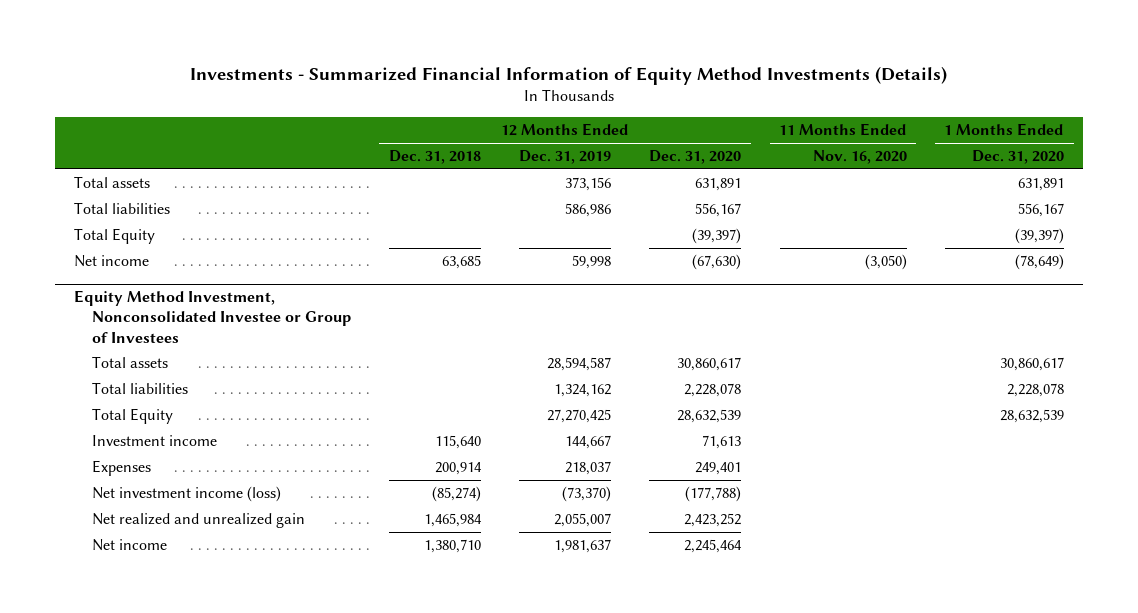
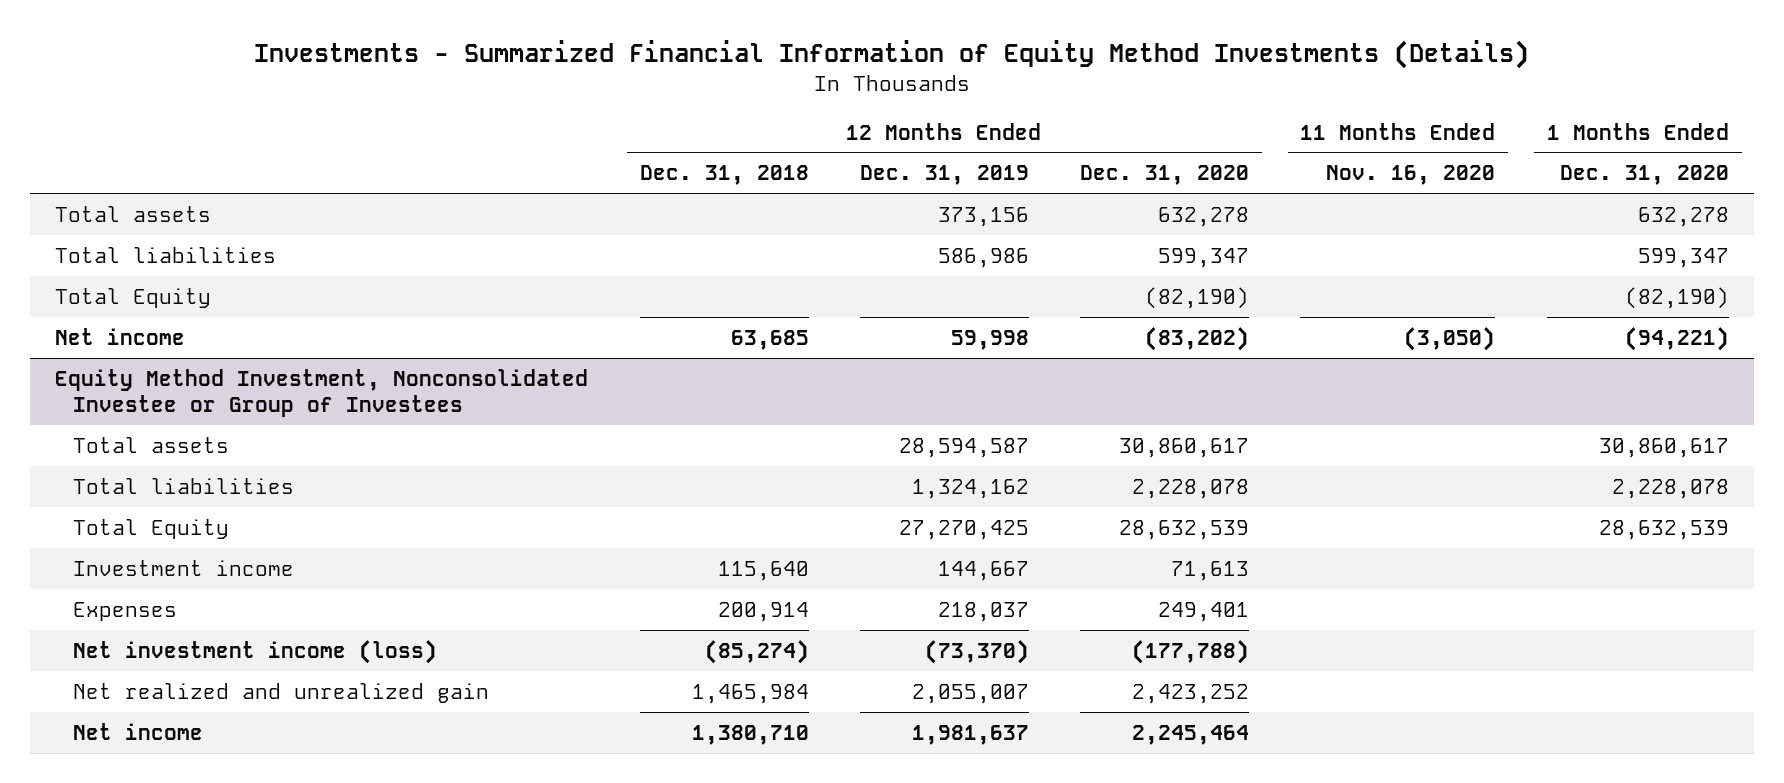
[695,178,742,192] 631,891 -> [1158,206,1250,227] 632,278
[1017,178,1064,192] 631,891 -> [1637,206,1729,227] 632,278
[695,203,742,218] 556,167 -> [1158,247,1250,268] 599,347
[1017,203,1064,218] 556,167 -> [1637,247,1729,268] 599,347
[692,228,742,245] (39,397) -> [1145,286,1250,309] (82,190)
[1014,228,1064,245] (39,397) -> [1624,286,1729,309] (82,190)
[692,254,742,271] (67,630) -> [1145,326,1250,351] (83,202)
[1014,254,1064,271] (78,649) -> [1624,326,1729,351] (94,221)

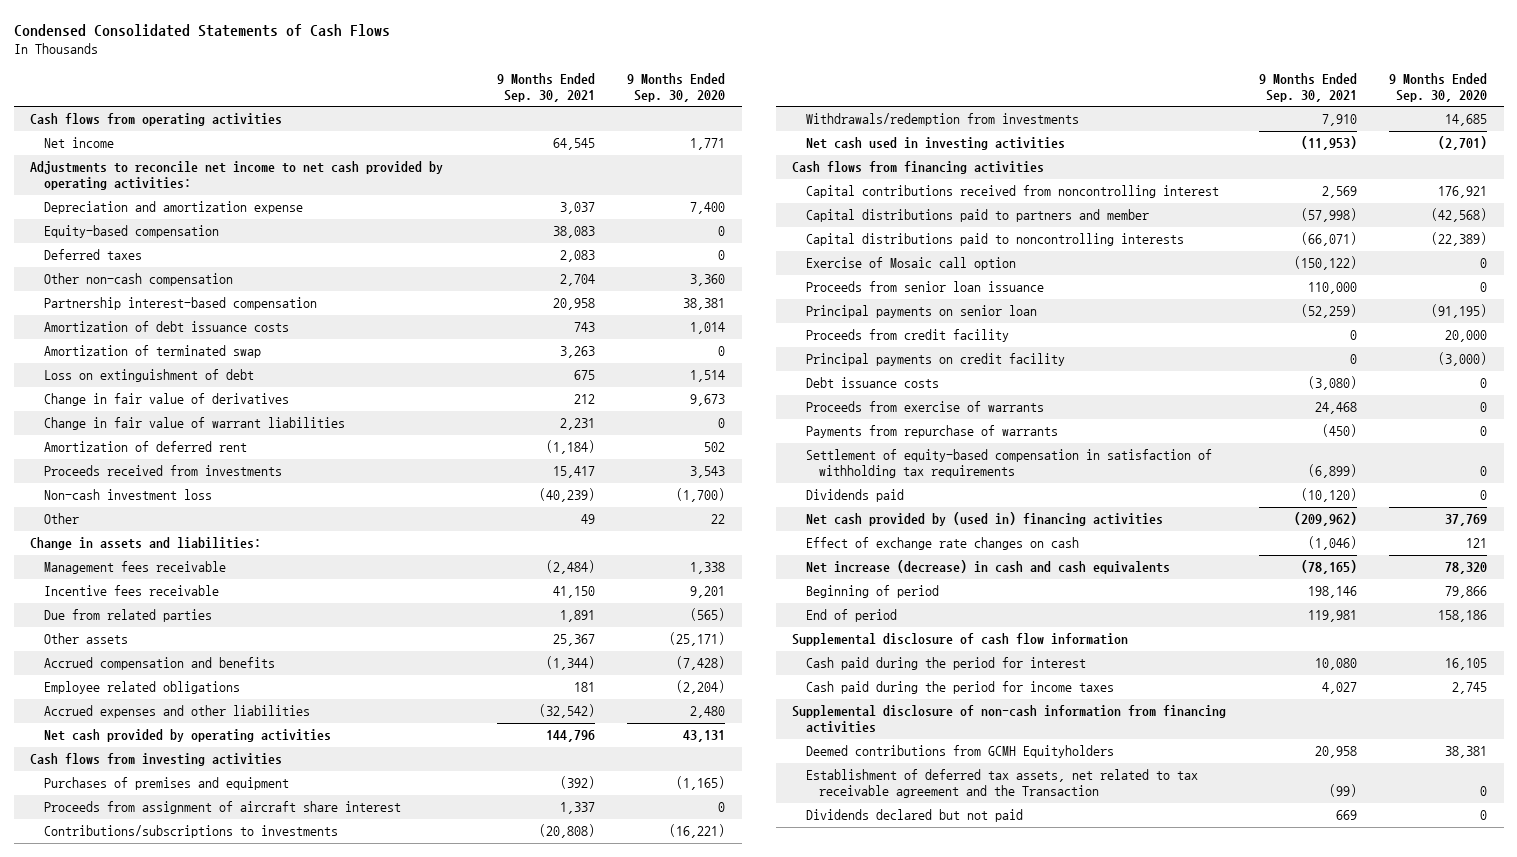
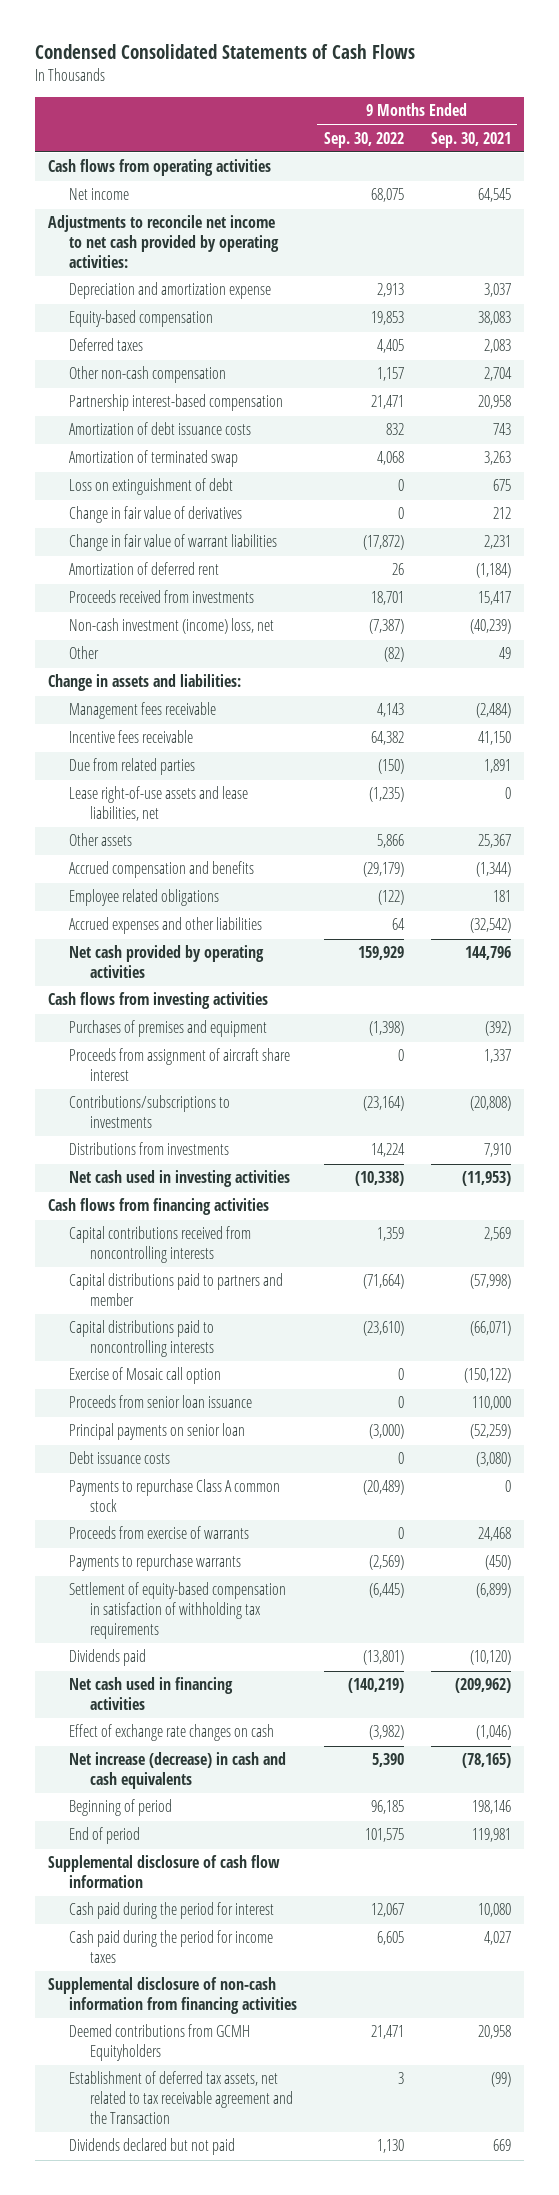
[627,72,726,102] 9 Months Ended Sep. 30, 2020 -> none
none -> [324,131,405,148] Sep. 30, 2022
[43,489,212,501] Non-cash investment loss -> [69,618,275,635] Non-cash investment (income) loss, net
none -> [69,786,249,822] Lease right-of-use assets and lease liabilities, net
[805,113,1079,127] Withdrawals/redemption from investments -> [69,1142,230,1156] Distributions from investments
[805,185,1219,199] Capital contributions received from noncontrolling interest -> [69,1226,252,1264] Capital contributions received from noncontrolling interests
[805,329,1009,343] Proceeds from credit facility -> none
[805,353,1065,367] Principal payments on credit facility -> none
none -> [69,1479,281,1513] Payments to repurchase Class A common stock
[805,425,1058,439] Payments from repurchase of warrants -> [69,1554,242,1572] Payments to repurchase warrants
[805,512,1163,527] Net cash provided by (used in) financing activities -> [69,1677,234,1711] Net cash used in financing activities

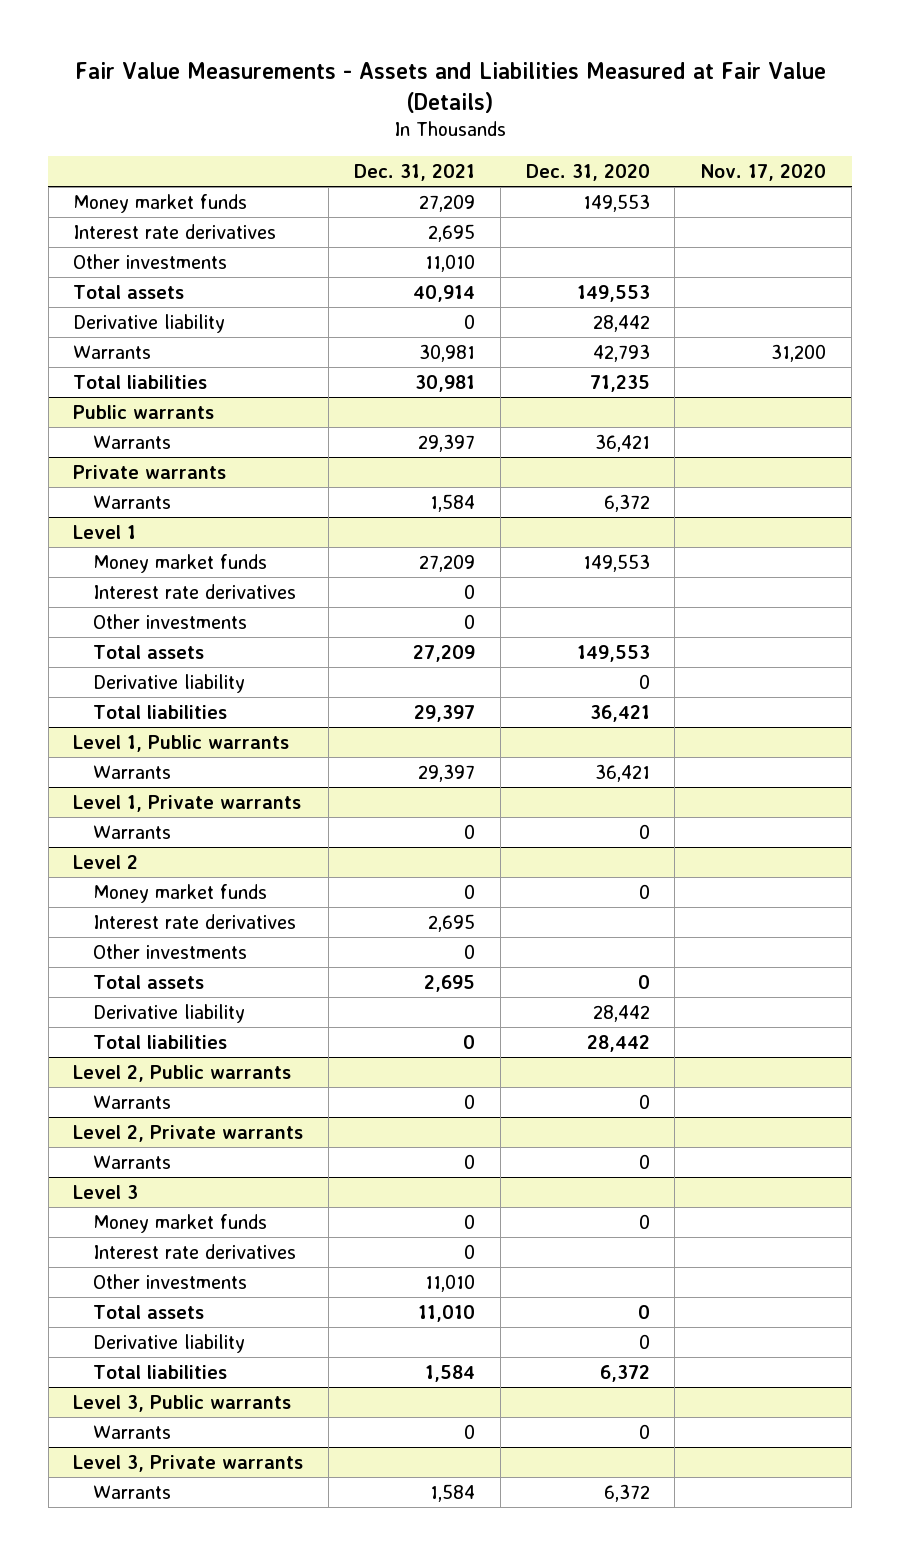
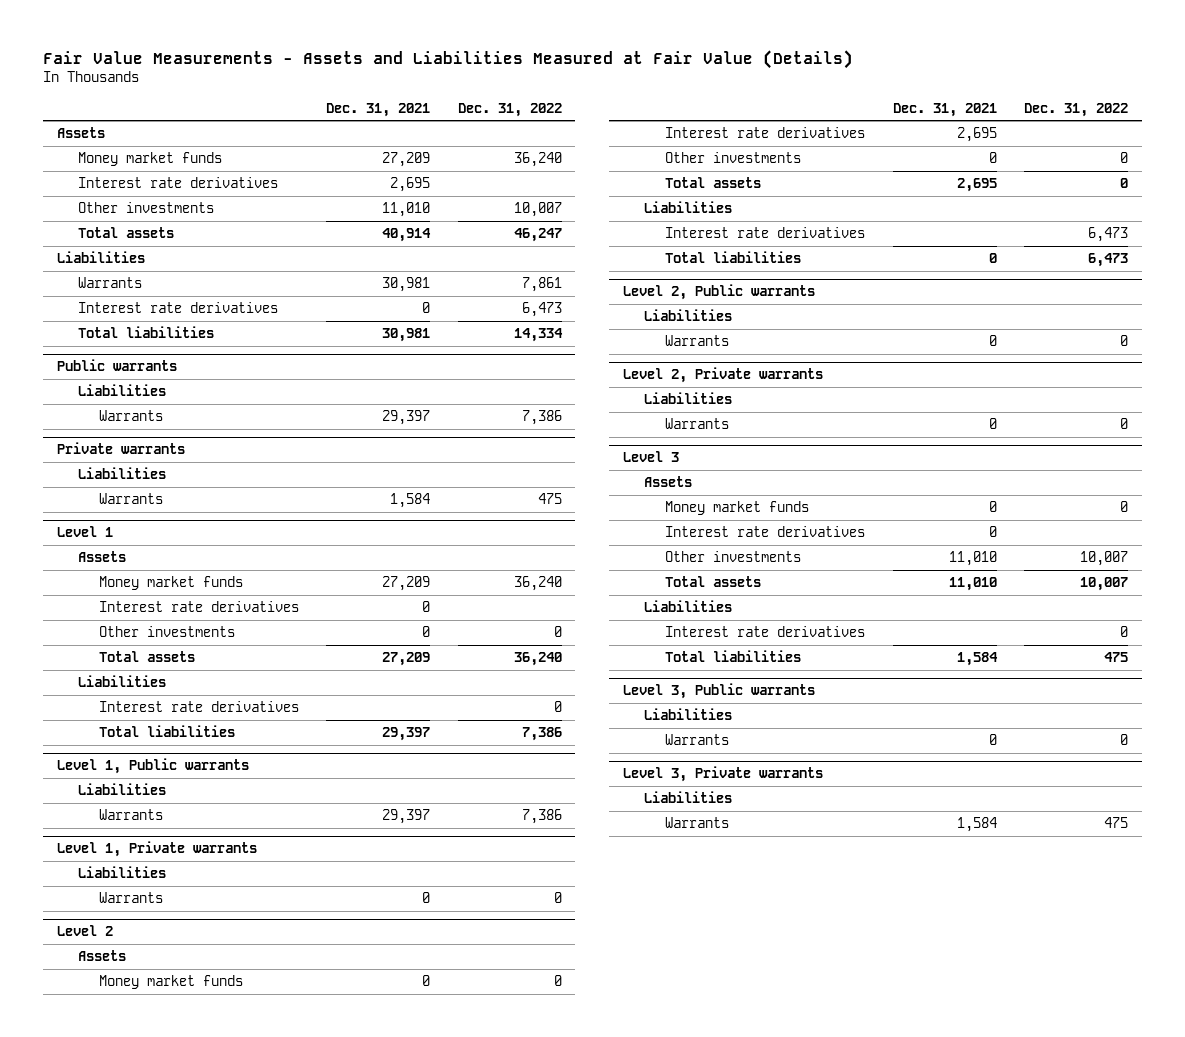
[525,163,650,181] Dec. 31, 2020 -> none
[700,163,827,181] Nov. 17, 2020 -> none
none -> [457,102,562,117] Dec. 31, 2022
none -> [56,127,105,139] Assets
[73,313,226,333] Derivative liability -> none
none -> [56,251,145,264] Liabilities
none -> [77,302,278,314] Interest rate derivatives
none -> [77,384,166,397] Liabilities
none -> [77,467,166,480] Liabilities
none -> [77,551,126,563] Assets
none -> [77,675,166,688] Liabilities
[92,673,245,693] Derivative liability -> [98,701,299,713] Interest rate derivatives
none -> [77,783,166,796] Liabilities
none -> [77,866,166,879] Liabilities
none -> [77,950,126,962] Assets
none -> [644,201,733,214] Liabilities
[92,1003,245,1023] Derivative liability -> [665,227,866,239] Interest rate derivatives
none -> [644,309,733,322] Liabilities
none -> [644,392,733,405] Liabilities
none -> [644,476,693,488] Assets
none -> [644,600,733,613] Liabilities
[92,1333,245,1353] Derivative liability -> [665,626,866,638] Interest rate derivatives
none -> [644,708,733,721] Liabilities
none -> [644,791,733,804] Liabilities

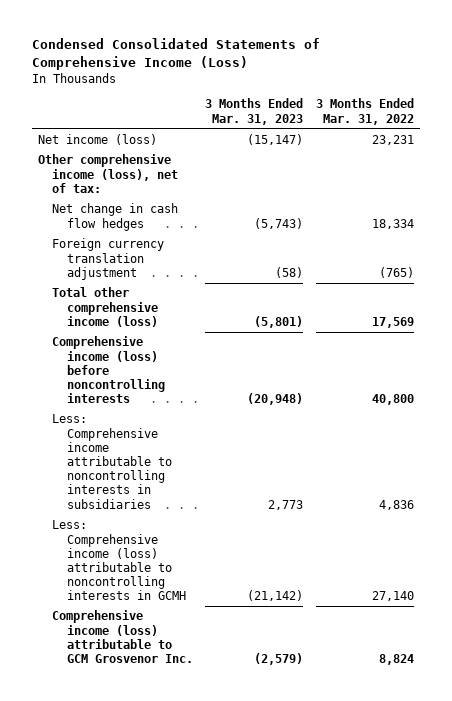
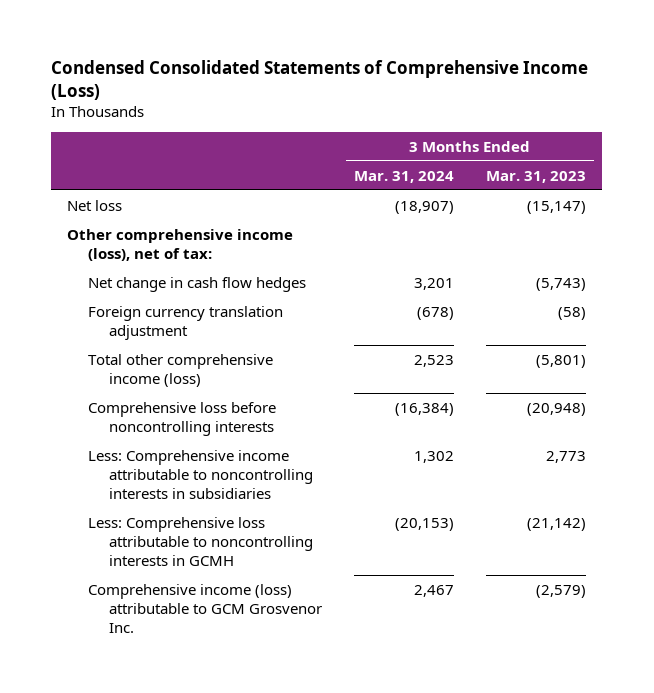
[315,98,414,125] 3 Months Ended Mar. 31, 2022 -> none
none -> [354,170,455,183] Mar. 31, 2024
[37,134,157,146] Net income (loss) -> [67,199,123,211] Net loss
[52,336,165,404] Comprehensive income (loss) before noncontrolling interests -> [88,401,277,436] Comprehensive loss before noncontrolling interests
[52,520,186,601] Less: Comprehensive income (loss) attributable to noncontrolling interests in GCMH -> [88,516,314,566] Less: Comprehensive loss attributable to noncontrolling interests in GCMH

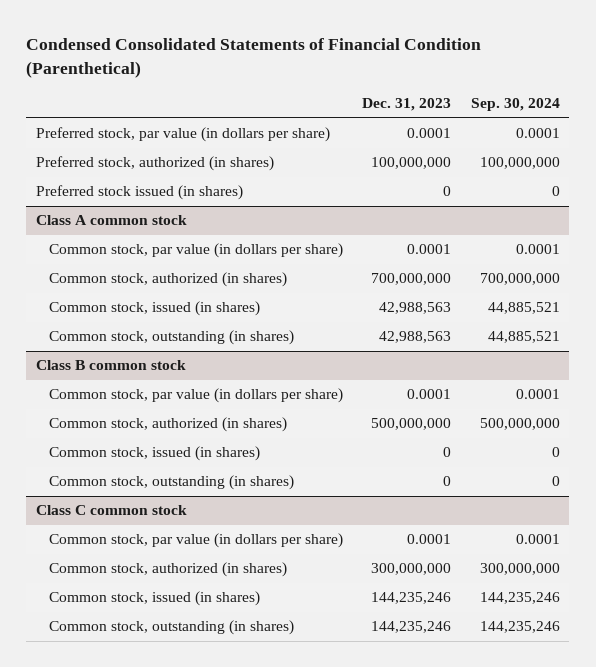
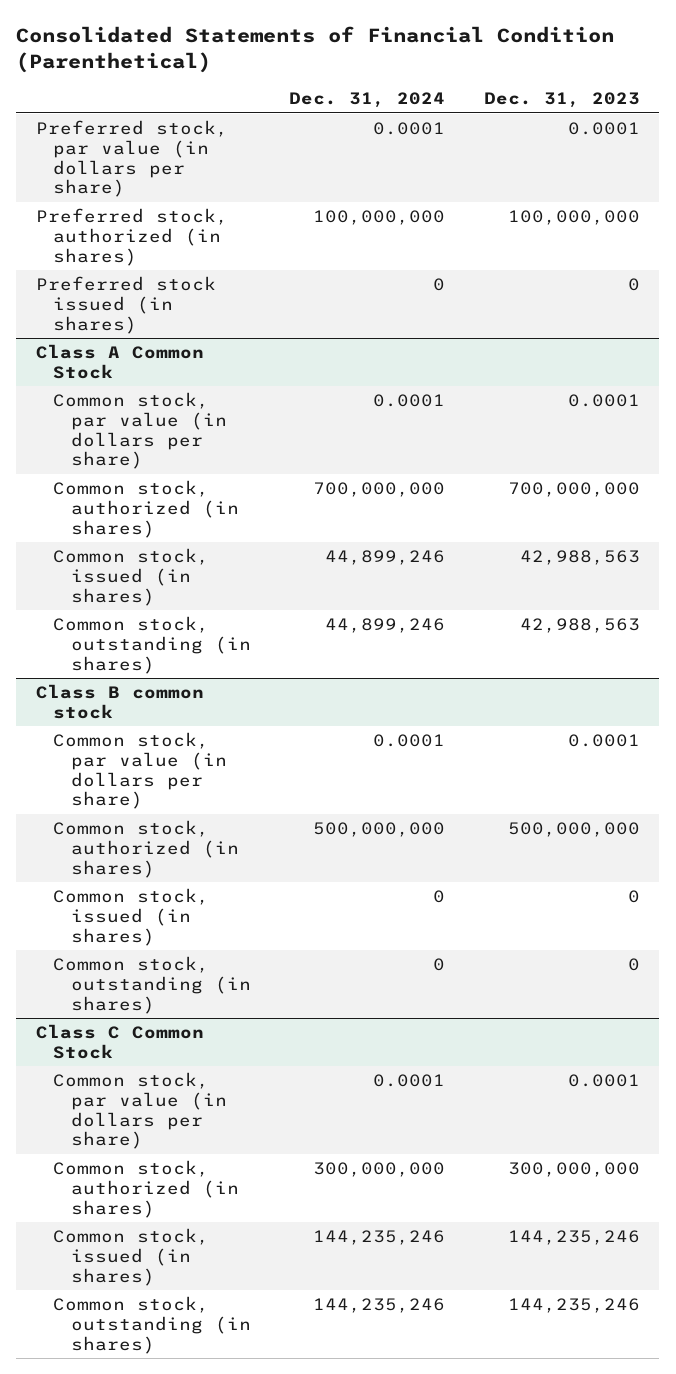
[26,38,482,78] Condensed Consolidated Statements of Financial Condition (Parenthetical) -> [16,26,615,73] Consolidated Statements of Financial Condition (Parenthetical)
[470,98,560,112] Sep. 30, 2024 -> none
none -> [289,92,446,109] Dec. 31, 2024
[36,215,188,226] Class A common stock -> [35,344,204,379] Class A Common Stock
[36,505,188,516] Class C common stock -> [35,1024,204,1059] Class C Common Stock

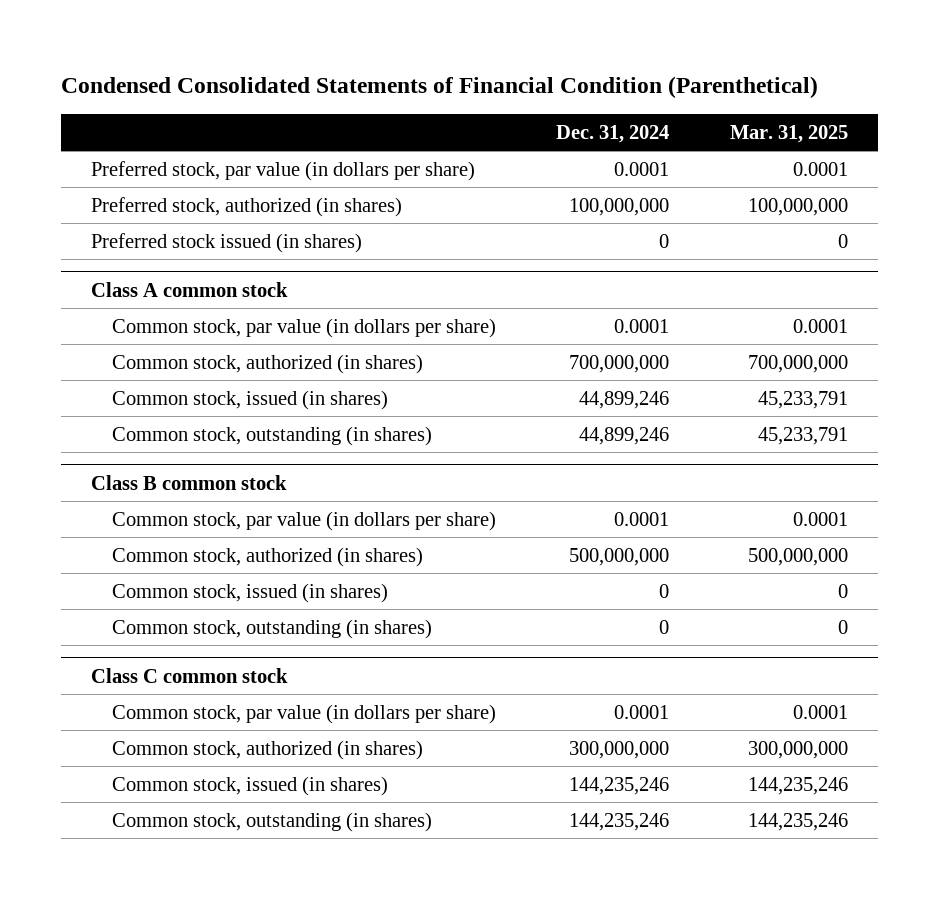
[16,26,615,73] Consolidated Statements of Financial Condition (Parenthetical) -> [60,76,818,99] Condensed Consolidated Statements of Financial Condition (Parenthetical)
[483,92,640,109] Dec. 31, 2023 -> none
none -> [729,124,848,143] Mar. 31, 2025
[35,344,204,379] Class A Common Stock -> [91,281,289,297] Class A common stock
[35,1024,204,1059] Class C Common Stock -> [91,667,289,683] Class C common stock

